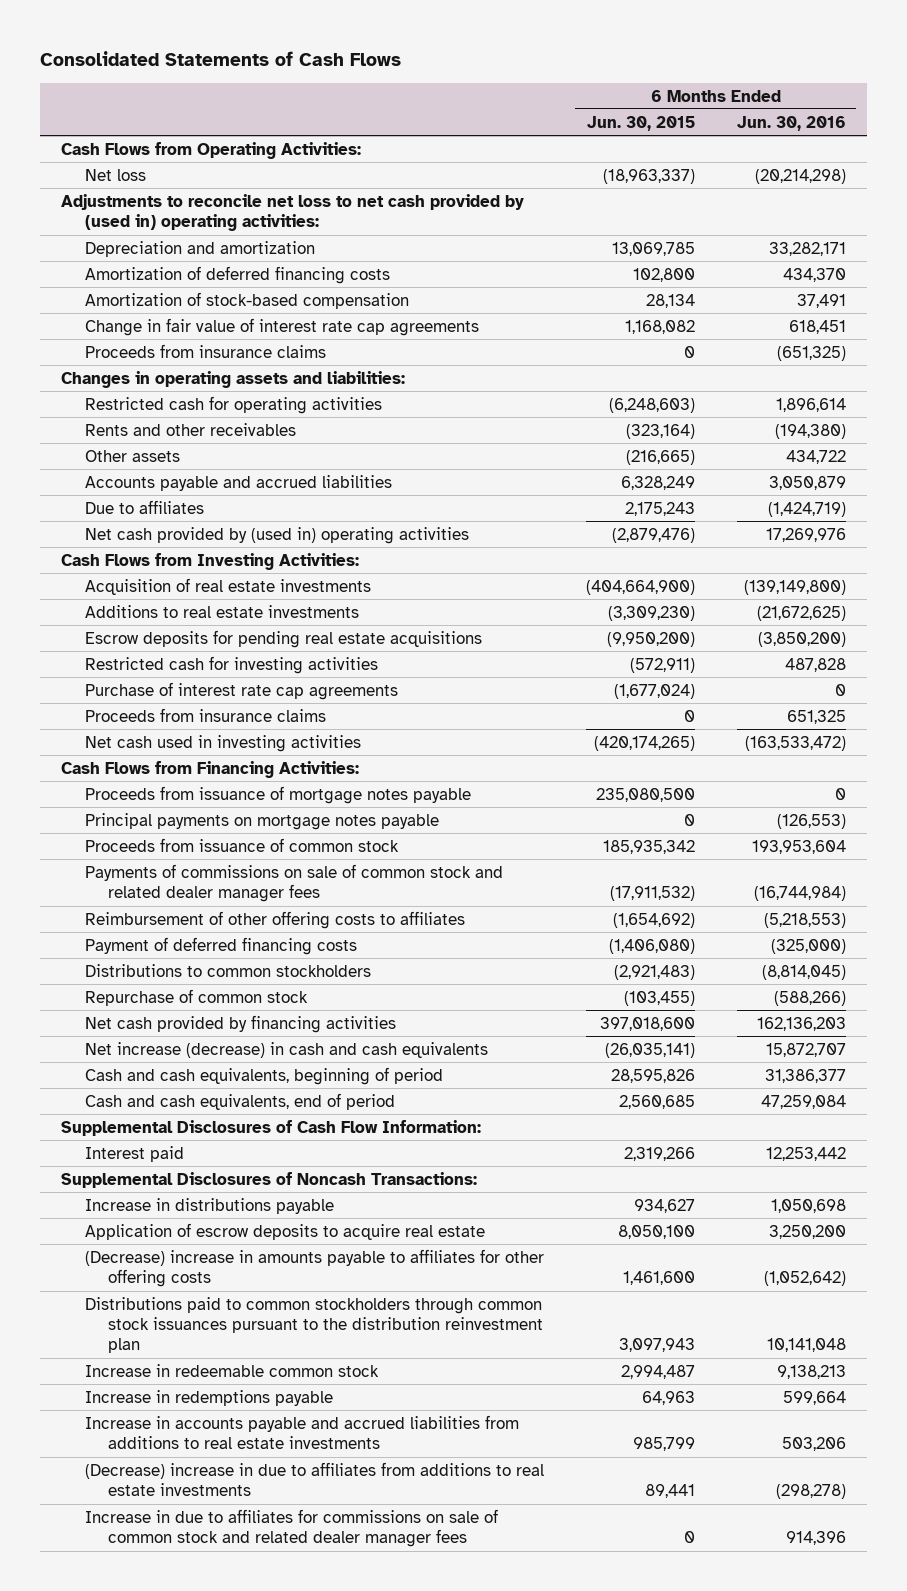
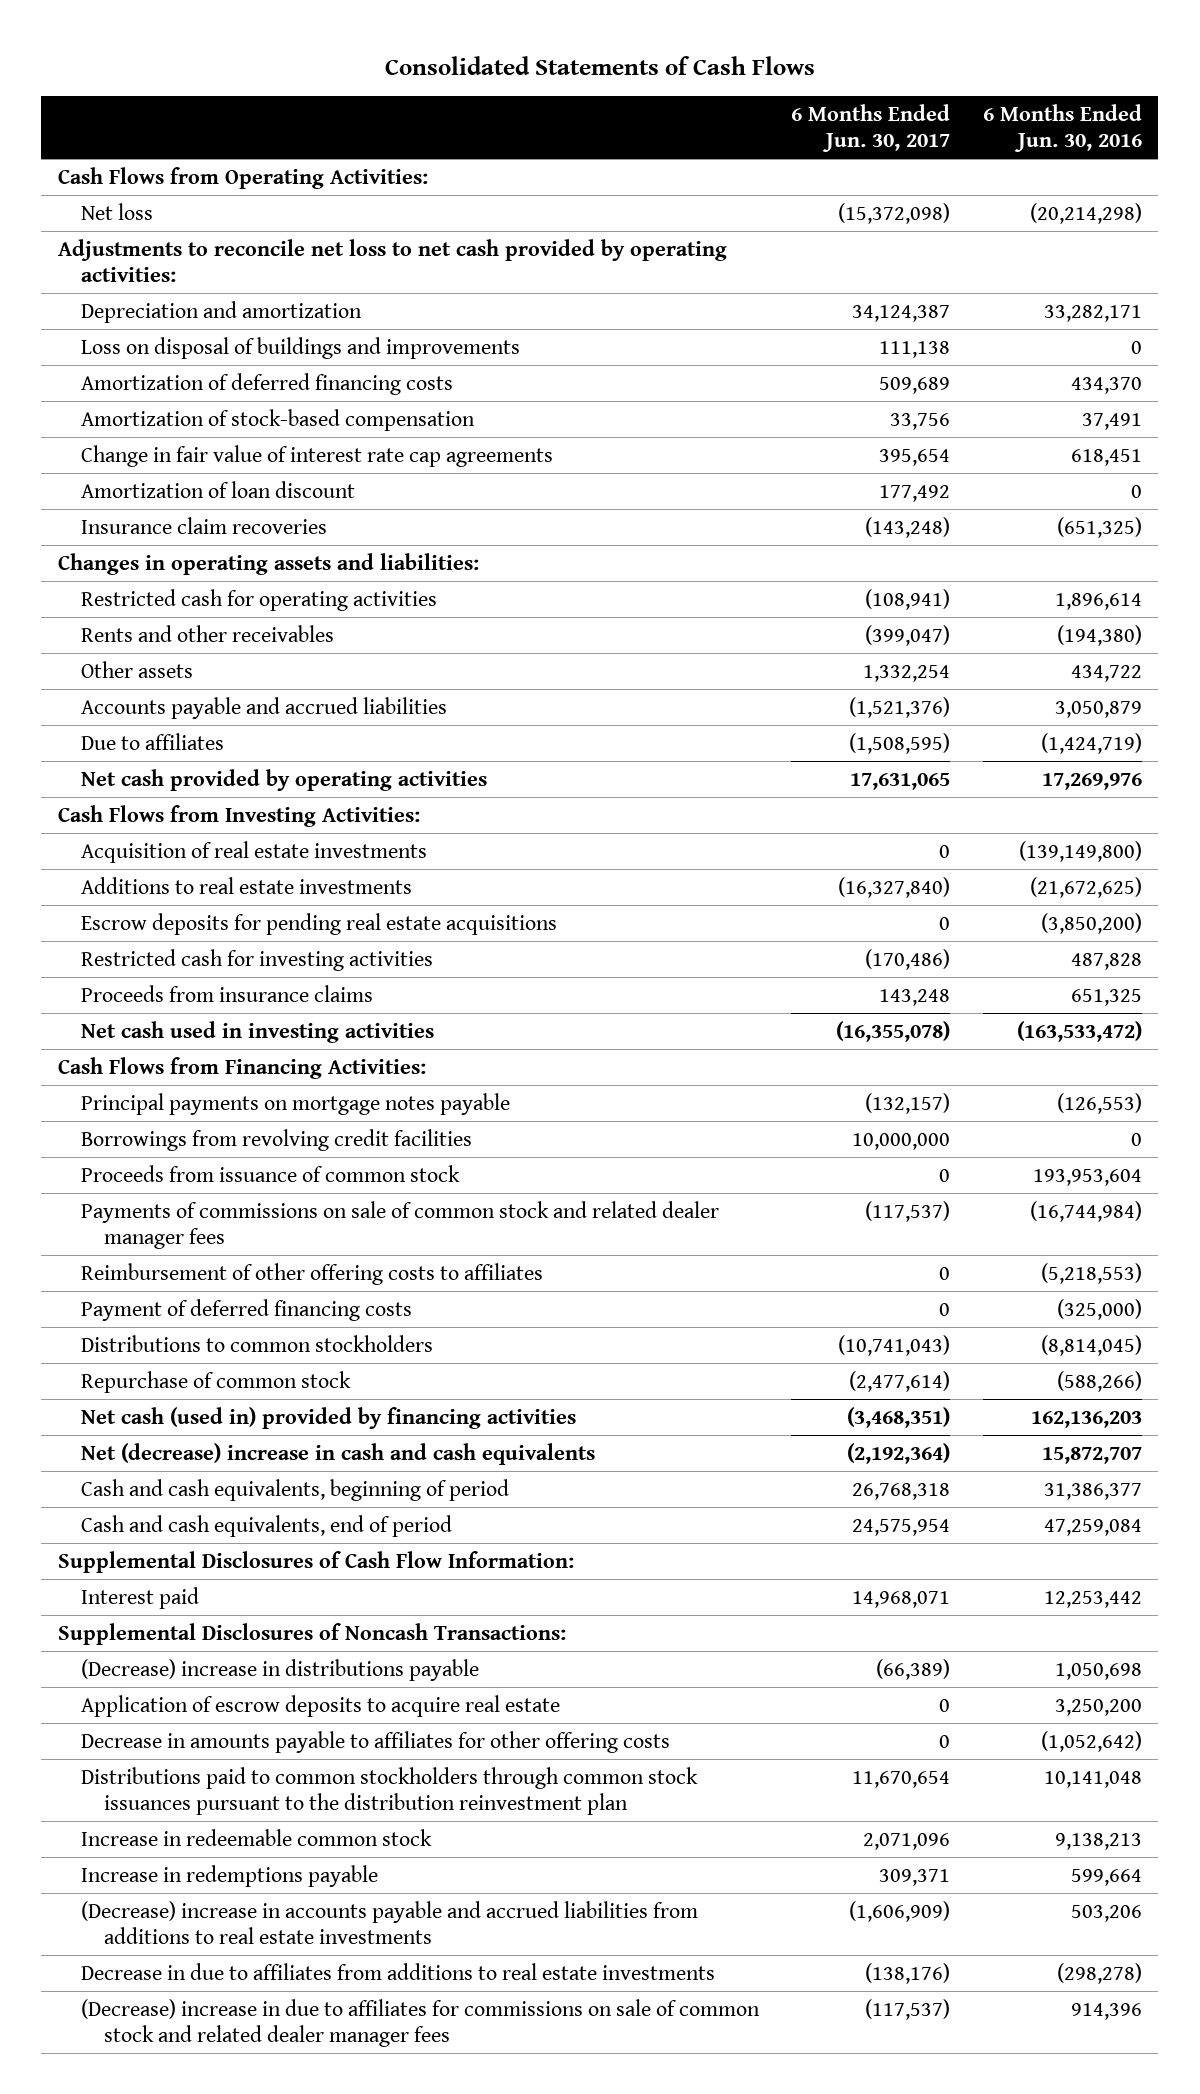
[586,115,695,131] Jun. 30, 2015 -> none
none -> [791,103,951,152] 6 Months Ended Jun. 30, 2017
[61,193,525,232] Adjustments to reconcile net loss to net cash provided by (used in) operating activities: -> [57,238,727,282] Adjustments to reconcile net loss to net cash provided by operating activities:
none -> [80,336,520,359] Loss on disposal of buildings and improvements
none -> [80,480,355,498] Amortization of loan discount
[84,343,326,358] Proceeds from insurance claims -> [80,516,327,534] Insurance claim recoveries
[84,526,469,544] Net cash provided by (used in) operating activities -> [80,768,487,791] Net cash provided by operating activities
[84,681,398,700] Purchase of interest rate cap agreements -> none
[84,785,471,804] Proceeds from issuance of mortgage notes payable -> none
none -> [80,1128,472,1151] Borrowings from revolving credit facilities
[84,1014,396,1033] Net cash provided by financing activities -> [80,1406,576,1429] Net cash (used in) provided by financing activities
[84,1041,488,1058] Net increase (decrease) in cash and cash equivalents -> [80,1442,595,1465] Net (decrease) increase in cash and cash equivalents
[84,1197,334,1214] Increase in distributions payable -> [80,1658,479,1681] (Decrease) increase in distributions payable
[84,1248,544,1288] (Decrease) increase in amounts payable to affiliates for other offering costs -> [80,1730,670,1753] Decrease in amounts payable to affiliates for other offering costs
[84,1414,519,1450] Increase in accounts payable and accrued liabilities from additions to real estate investments -> [80,1900,698,1944] (Decrease) increase in accounts payable and accrued liabilities from additions to real estate investments
[84,1461,544,1497] (Decrease) increase in due to affiliates from additions to real estate investments -> [80,1962,715,1980] Decrease in due to affiliates from additions to real estate investments
[84,1508,498,1548] Increase in due to affiliates for commissions on sale of common stock and related dealer manager fees -> [80,1998,760,2047] (Decrease) increase in due to affiliates for commissions on sale of common stock and related dealer manager fees

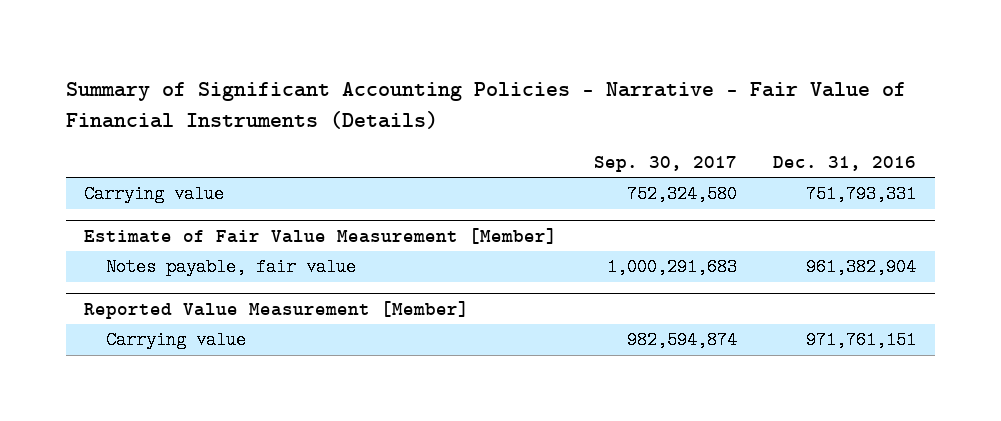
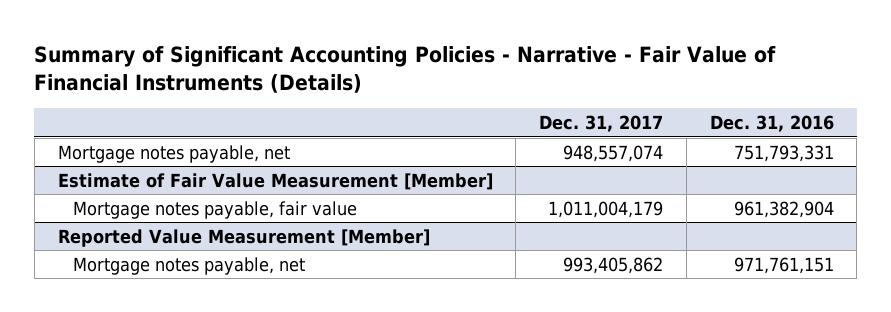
[593,155,737,172] Sep. 30, 2017 -> none
none -> [539,115,664,133] Dec. 31, 2017
[84,185,225,204] Carrying value -> [57,144,290,163] Mortgage notes payable, net
[106,258,357,277] Notes payable, fair value -> [73,200,358,219] Mortgage notes payable, fair value
[106,331,247,350] Carrying value -> [73,256,306,275] Mortgage notes payable, net

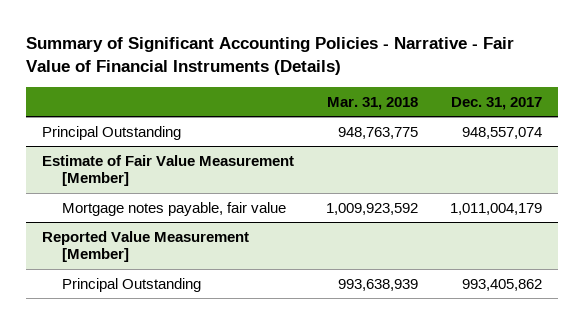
[709,115,834,133] Dec. 31, 2016 -> none
none -> [326,96,418,110] Mar. 31, 2018
[57,144,290,163] Mortgage notes payable, net -> [42,125,182,140] Principal Outstanding
[73,256,306,275] Mortgage notes payable, net -> [61,277,201,292] Principal Outstanding

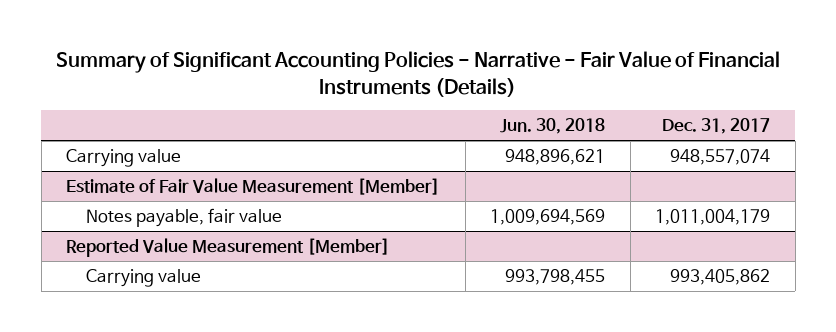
[326,96,418,110] Mar. 31, 2018 -> none
none -> [500,118,606,135] Jun. 30, 2018
[42,125,182,140] Principal Outstanding -> [66,149,182,168] Carrying value
[61,201,286,216] Mortgage notes payable, fair value -> [85,208,282,228] Notes payable, fair value
[61,277,201,292] Principal Outstanding -> [85,269,201,288] Carrying value

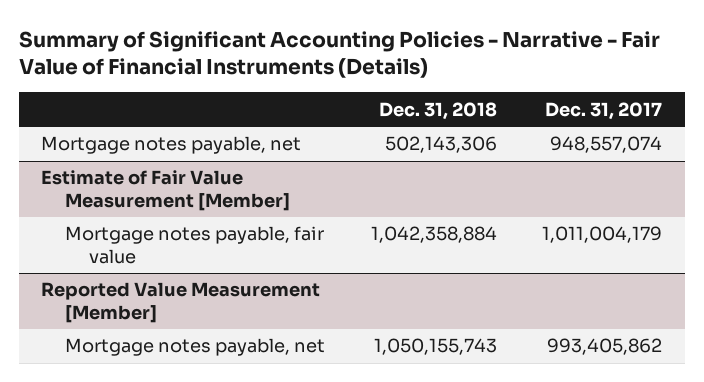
[500,118,606,135] Jun. 30, 2018 -> none
none -> [378,101,497,120] Dec. 31, 2018
[66,149,182,168] Carrying value -> [41,136,302,155] Mortgage notes payable, net
[85,208,282,228] Notes payable, fair value -> [65,226,325,264] Mortgage notes payable, fair value
[85,269,201,288] Carrying value -> [65,338,326,357] Mortgage notes payable, net

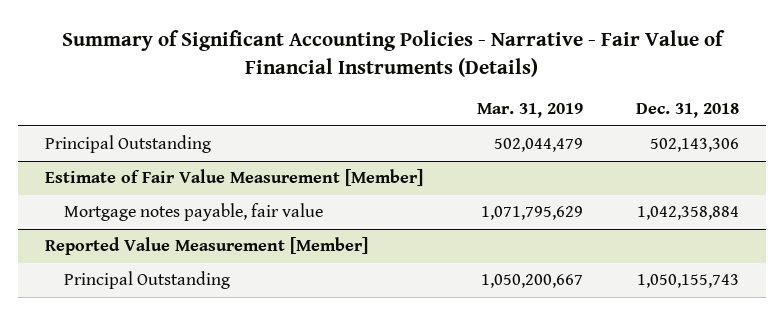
[545,101,663,120] Dec. 31, 2017 -> none
none -> [476,103,583,119] Mar. 31, 2019
[41,136,302,155] Mortgage notes payable, net -> [44,135,211,154] Principal Outstanding
[65,338,326,357] Mortgage notes payable, net -> [63,271,230,290] Principal Outstanding

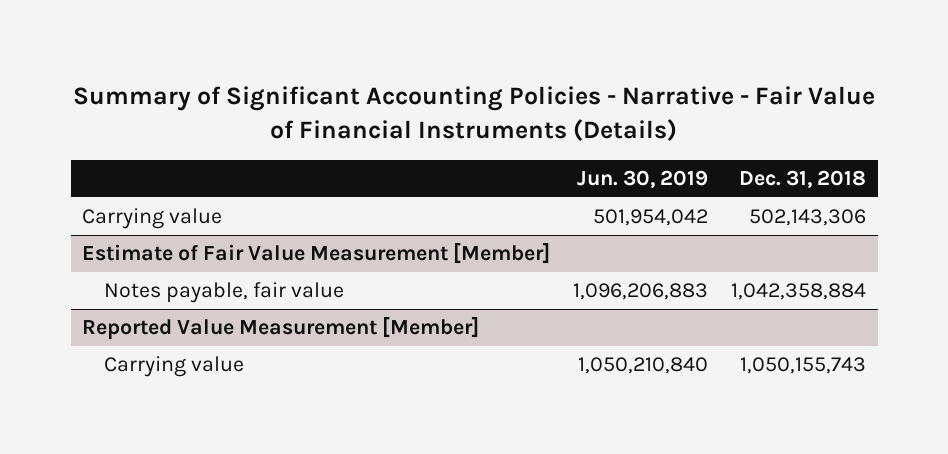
[476,103,583,119] Mar. 31, 2019 -> none
none -> [577,170,709,189] Jun. 30, 2019
[44,135,211,154] Principal Outstanding -> [82,208,223,230] Carrying value
[63,203,323,222] Mortgage notes payable, fair value -> [104,282,345,304] Notes payable, fair value
[63,271,230,290] Principal Outstanding -> [104,356,245,378] Carrying value

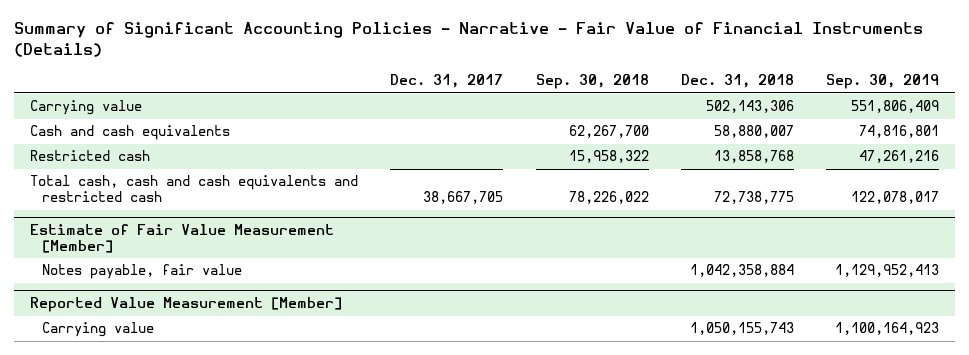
[577,170,709,189] Jun. 30, 2019 -> none
none -> [390,74,504,89] Dec. 31, 2017
none -> [535,74,649,90] Sep. 30, 2018
none -> [826,74,940,90] Sep. 30, 2019
none -> [29,125,230,141] Cash and cash equivalents
none -> [29,150,150,162] Restricted cash
none -> [29,175,358,203] Total cash, cash and cash equivalents and restricted cash

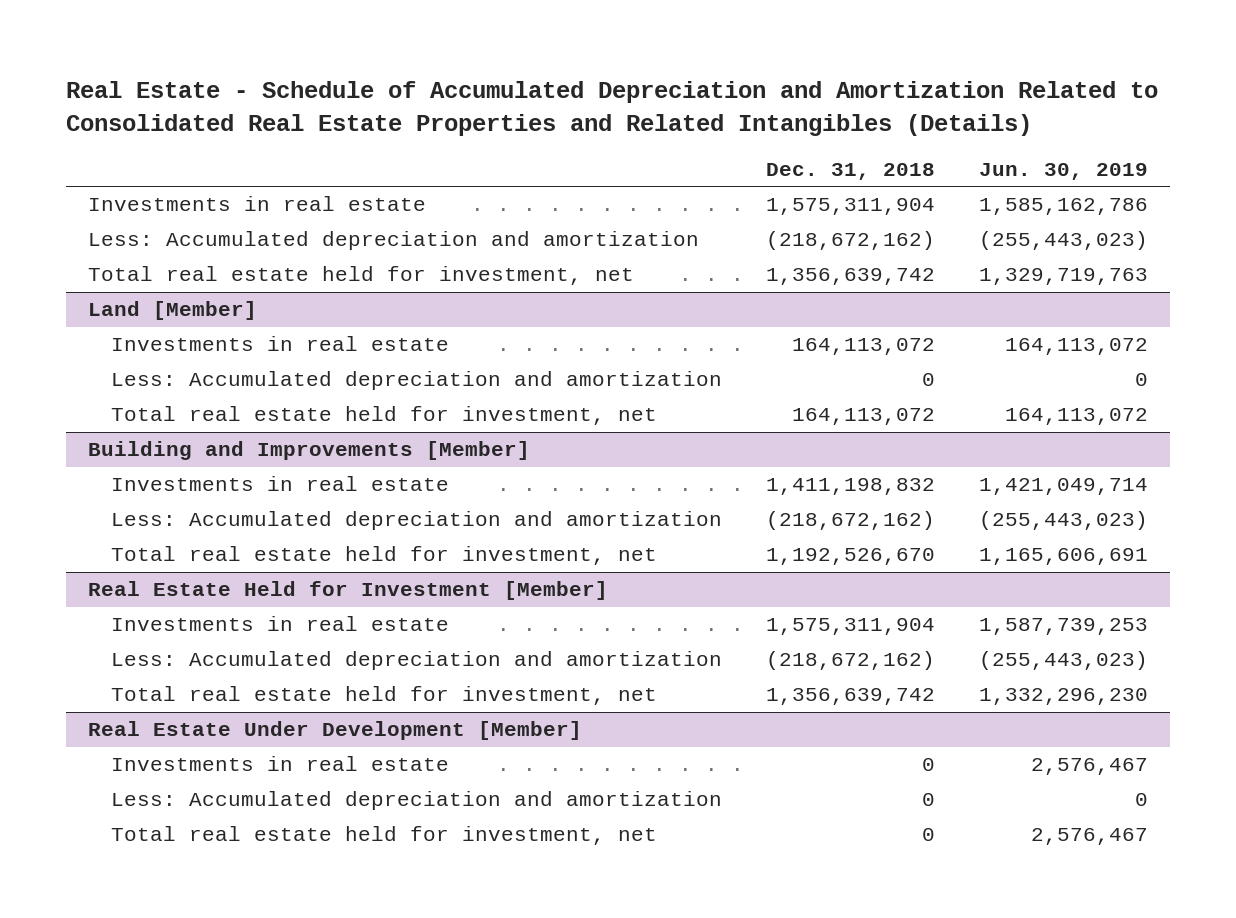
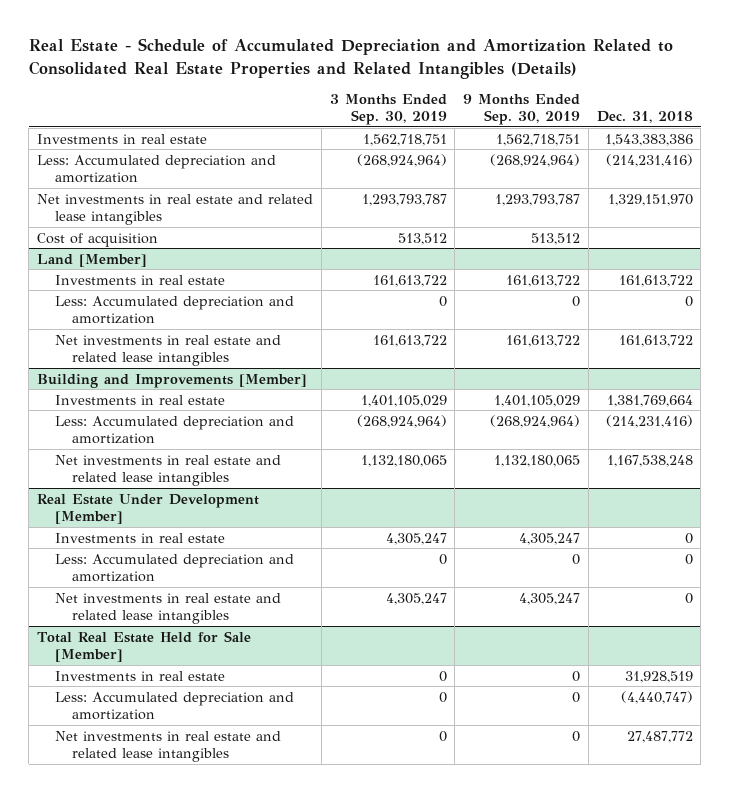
[978,163,1148,181] Jun. 30, 2019 -> none
none -> [329,93,447,126] 3 Months Ended Sep. 30, 2019
none -> [463,93,581,126] 9 Months Ended Sep. 30, 2019
[765,198,935,216] 1,575,311,904 -> [604,133,693,146] 1,543,383,386
[765,231,935,251] (218,672,162) -> [605,153,693,167] (214,231,416)
[87,266,634,286] Total real estate held for investment, net -> [37,193,314,226] Net investments in real estate and related lease intangibles
[765,268,935,286] 1,356,639,742 -> [607,193,693,206] 1,329,151,970
none -> [37,232,159,247] Cost of acquisition
[791,338,935,356] 164,113,072 -> [618,274,693,287] 161,613,722
[110,406,657,426] Total real estate held for investment, net -> [54,334,281,367] Net investments in real estate and related lease intangibles
[791,408,935,426] 164,113,072 -> [618,334,693,347] 161,613,722
[87,581,608,601] Real Estate Held for Investment [Member] -> none
[110,616,449,632] Investments in real estate -> none
[110,651,722,671] Less: Accumulated depreciation and amortization -> none
[110,686,657,706] Total real estate held for investment, net -> none
[765,478,935,496] 1,411,198,832 -> [606,394,693,407] 1,381,769,664
[765,511,935,531] (218,672,162) -> [605,414,693,428] (214,231,416)
[110,546,657,566] Total real estate held for investment, net -> [54,454,281,487] Net investments in real estate and related lease intangibles
[765,548,935,566] 1,192,526,670 -> [606,454,693,467] 1,167,538,248
[110,826,657,846] Total real estate held for investment, net -> [54,592,281,625] Net investments in real estate and related lease intangibles
none -> [37,630,252,663] Total Real Estate Held for Sale [Member]
none -> [54,670,225,681] Investments in real estate
none -> [54,691,294,721] Less: Accumulated depreciation and amortization
none -> [54,730,281,763] Net investments in real estate and related lease intangibles

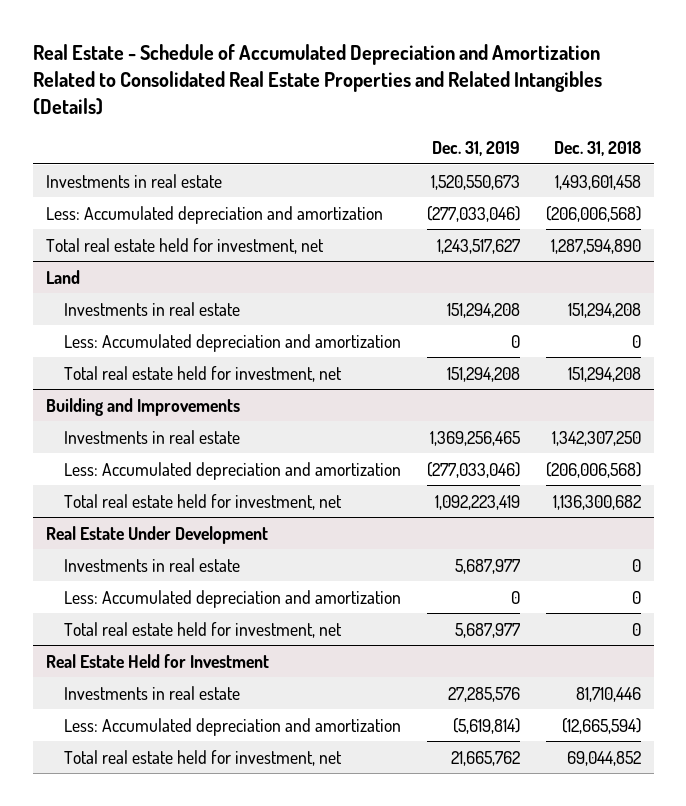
[329,93,447,126] 3 Months Ended Sep. 30, 2019 -> none
[463,93,581,126] 9 Months Ended Sep. 30, 2019 -> none
none -> [431,141,520,157] Dec. 31, 2019
[37,232,159,247] Cost of acquisition -> none
[604,133,693,146] 1,543,383,386 -> [554,174,641,190] 1,493,601,458
[605,153,693,167] (214,231,416) -> [545,205,641,222] (206,006,568)
[37,193,314,226] Net investments in real estate and related lease intangibles -> [45,237,324,254] Total real estate held for investment, net
[607,193,693,206] 1,329,151,970 -> [550,238,641,254] 1,287,594,890
[37,253,148,267] Land [Member] -> [45,269,80,284] Land
[618,274,693,287] 161,613,722 -> [567,302,641,318] 151,294,208
[54,334,281,367] Net investments in real estate and related lease intangibles -> [63,365,342,382] Total real estate held for investment, net
[618,334,693,347] 161,613,722 -> [567,366,641,382] 151,294,208
[37,373,308,388] Building and Improvements [Member] -> [45,397,240,416] Building and Improvements
[606,394,693,407] 1,381,769,664 -> [551,430,641,446] 1,342,307,250
[605,414,693,428] (214,231,416) -> [545,461,641,478] (206,006,568)
[54,454,281,487] Net investments in real estate and related lease intangibles -> [63,493,342,510] Total real estate held for investment, net
[606,454,693,467] 1,167,538,248 -> [552,494,641,510] 1,136,300,682
[37,493,260,525] Real Estate Under Development [Member] -> [45,525,268,544] Real Estate Under Development
[54,592,281,625] Net investments in real estate and related lease intangibles -> [63,621,342,638] Total real estate held for investment, net
[37,630,252,663] Total Real Estate Held for Sale [Member] -> [45,653,269,668] Real Estate Held for Investment
[624,670,693,683] 31,928,519 -> [575,686,641,702] 81,710,446
[620,690,693,704] (4,440,747) -> [561,717,641,734] (12,665,594)
[54,730,281,763] Net investments in real estate and related lease intangibles -> [63,749,342,766] Total real estate held for investment, net
[626,730,693,743] 27,487,772 -> [566,750,641,766] 69,044,852

